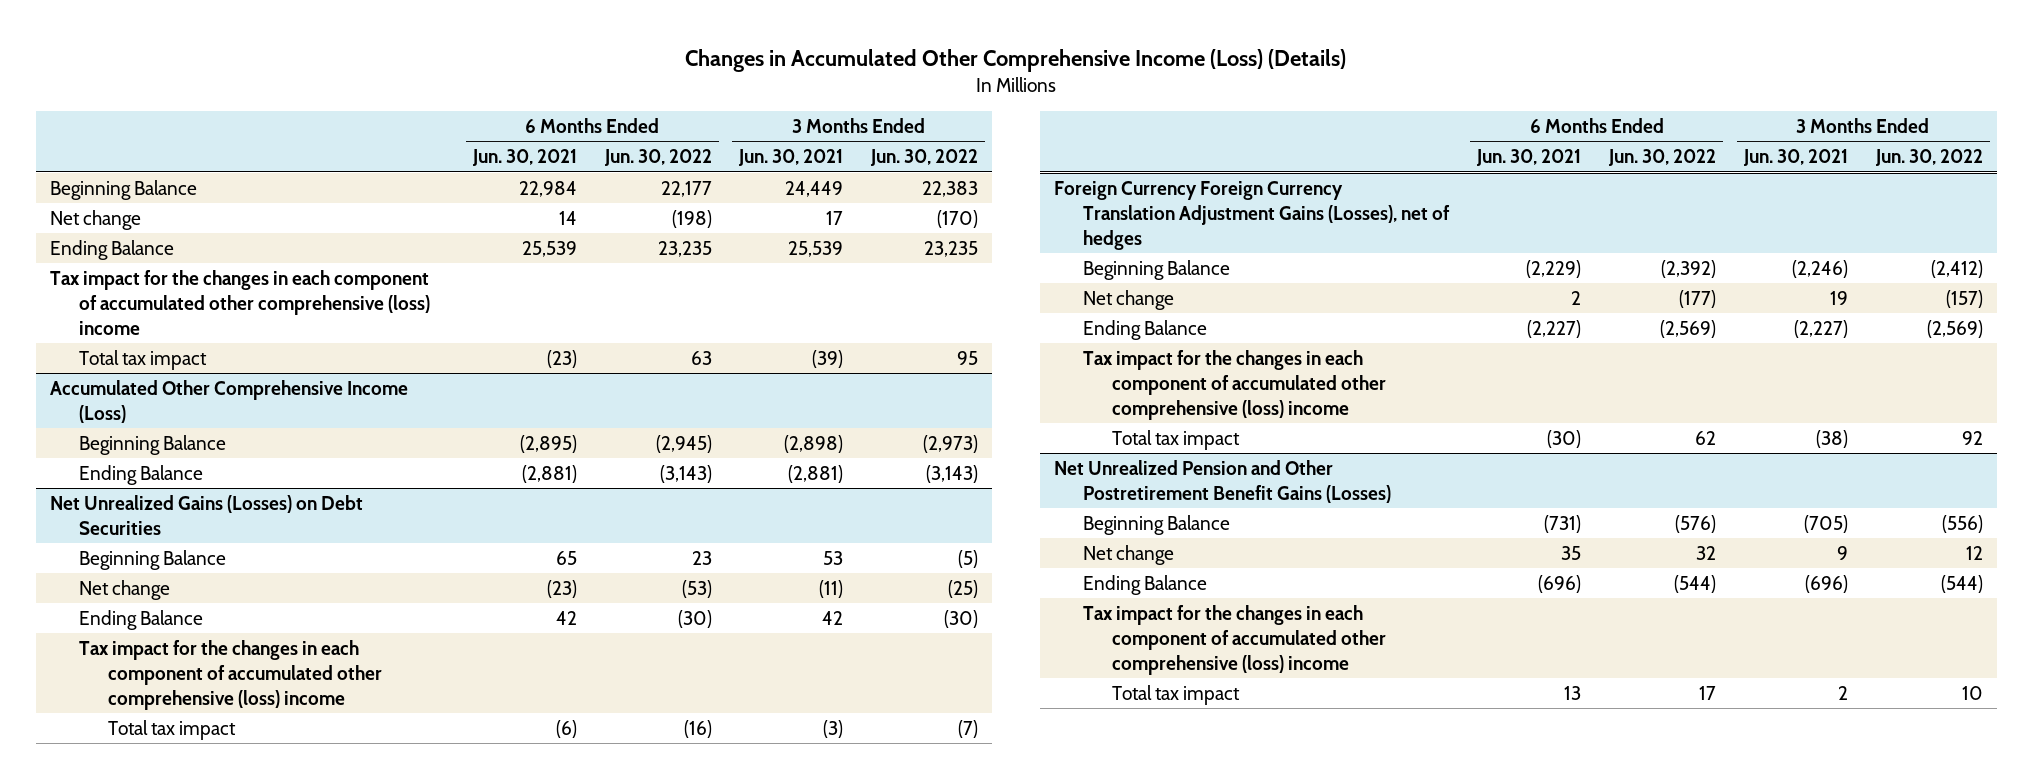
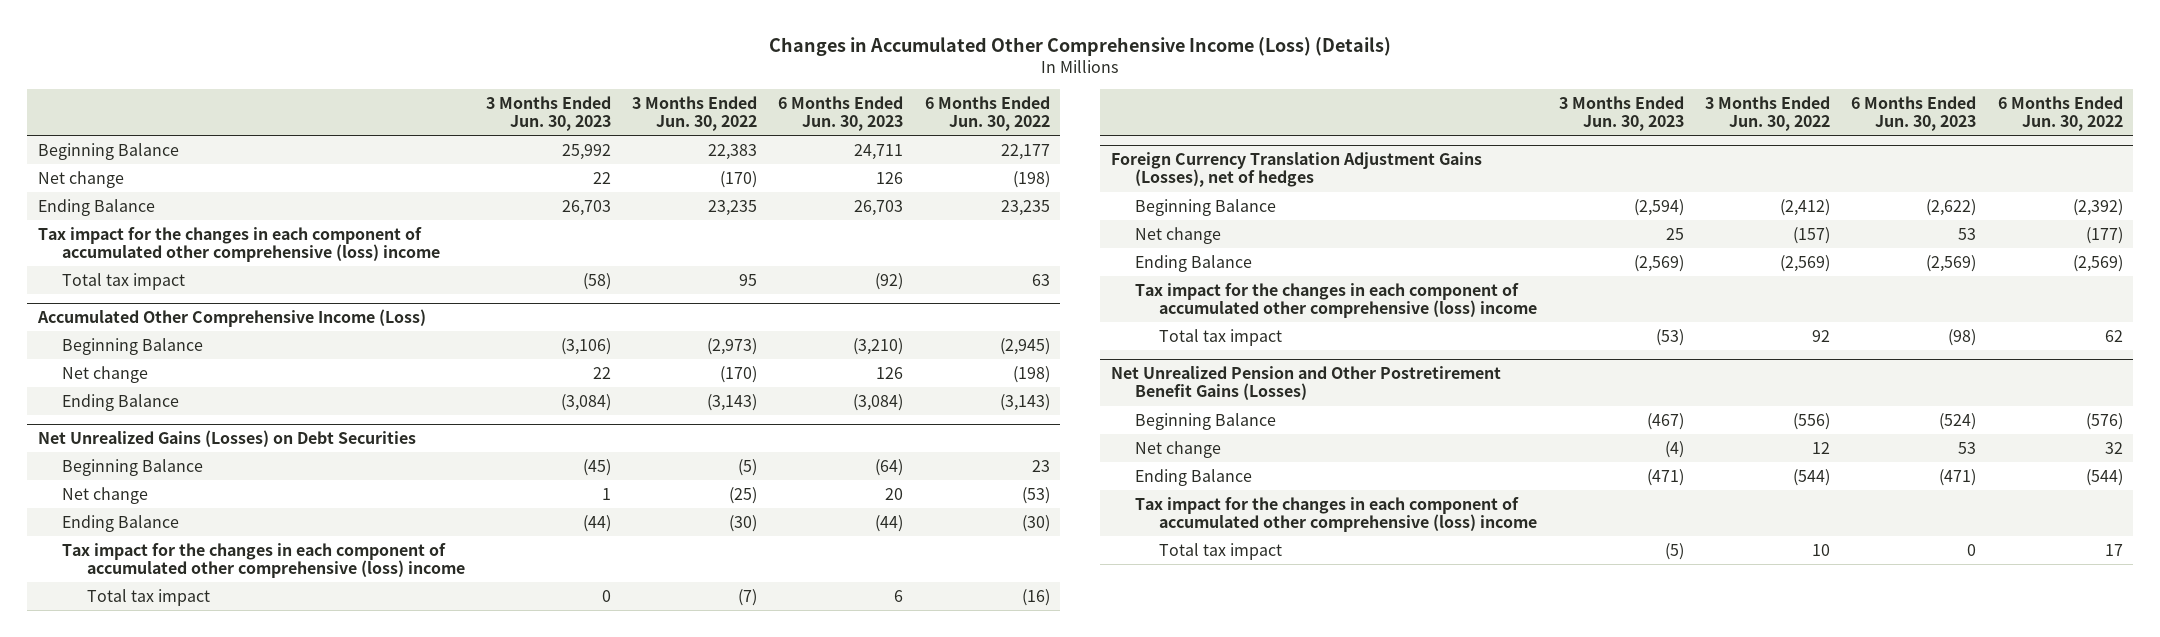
[471,149,577,167] Jun. 30, 2021 -> none
[738,149,844,167] Jun. 30, 2021 -> none
none -> [485,95,611,132] 3 Months Ended Jun. 30, 2023
none -> [778,95,904,132] 6 Months Ended Jun. 30, 2023
none -> [62,365,149,383] Net change
[1054,180,1451,250] Foreign Currency Foreign Currency Translation Adjustment Gains (Losses), net of hedges -> [1110,151,1482,188] Foreign Currency Translation Adjustment Gains (Losses), net of hedges

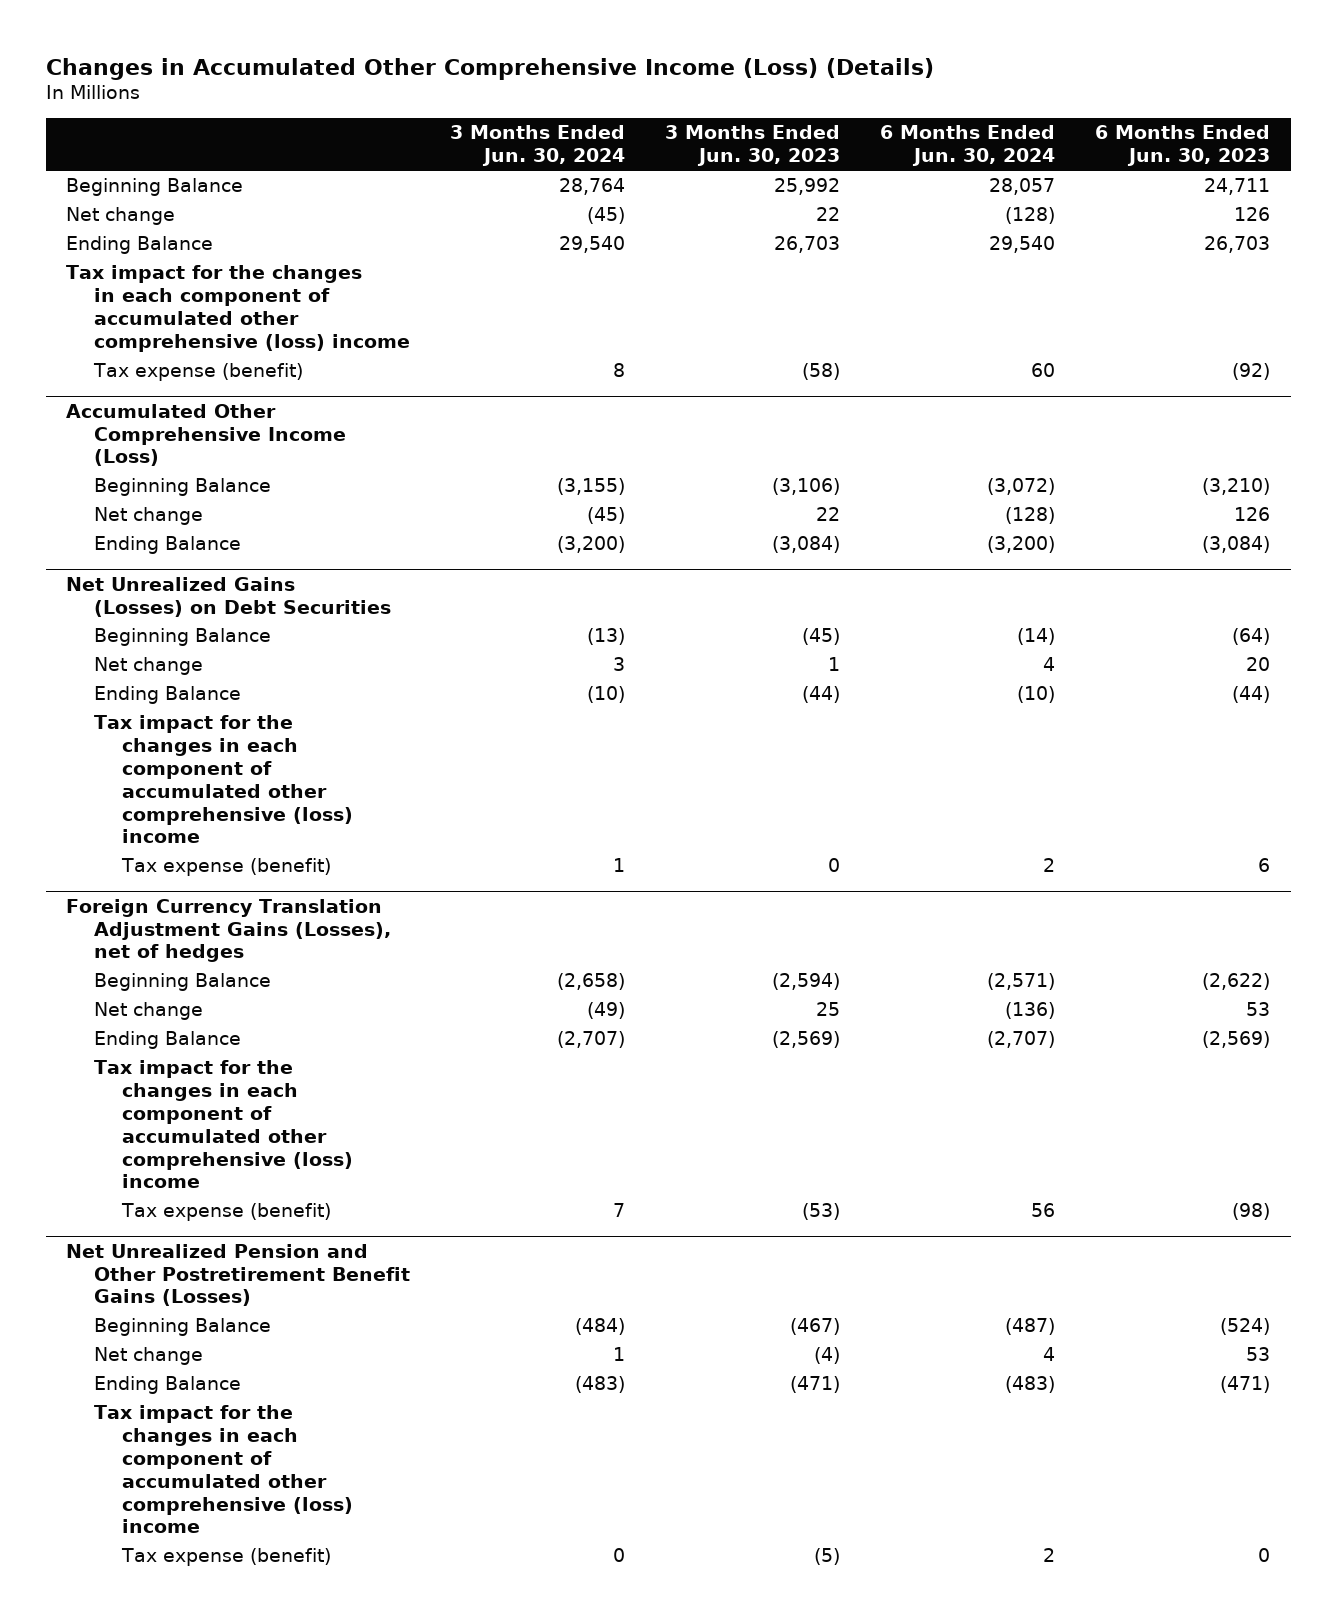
[632,95,758,132] 3 Months Ended Jun. 30, 2022 -> none
[924,95,1050,132] 6 Months Ended Jun. 30, 2022 -> none
none -> [449,125,625,167] 3 Months Ended Jun. 30, 2024
none -> [880,125,1056,167] 6 Months Ended Jun. 30, 2024
[62,272,186,290] Total tax impact -> [92,363,303,382] Tax expense (benefit)
[86,588,210,606] Total tax impact -> [120,858,331,877] Tax expense (benefit)
[1159,328,1283,346] Total tax impact -> [120,1203,331,1222] Tax expense (benefit)
[1159,542,1283,560] Total tax impact -> [120,1548,331,1567] Tax expense (benefit)

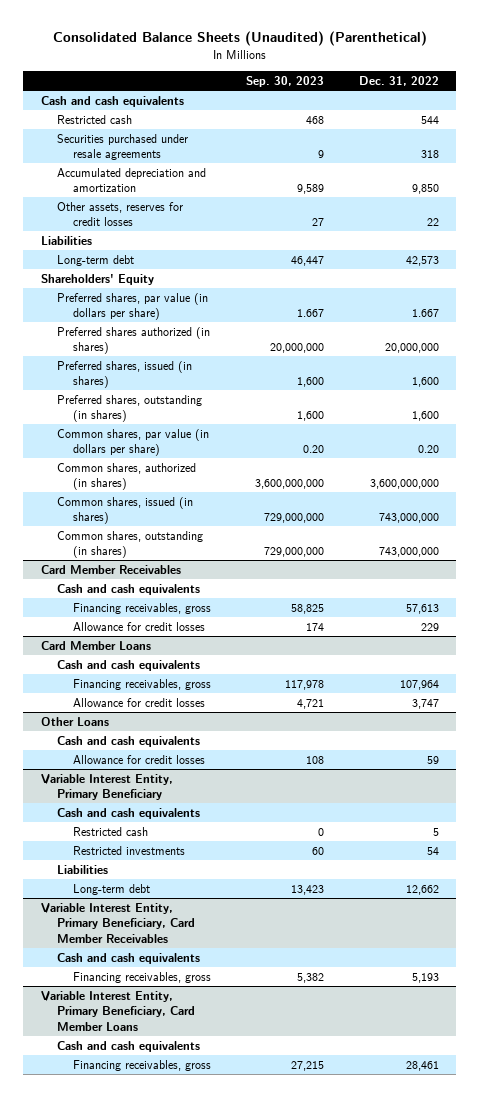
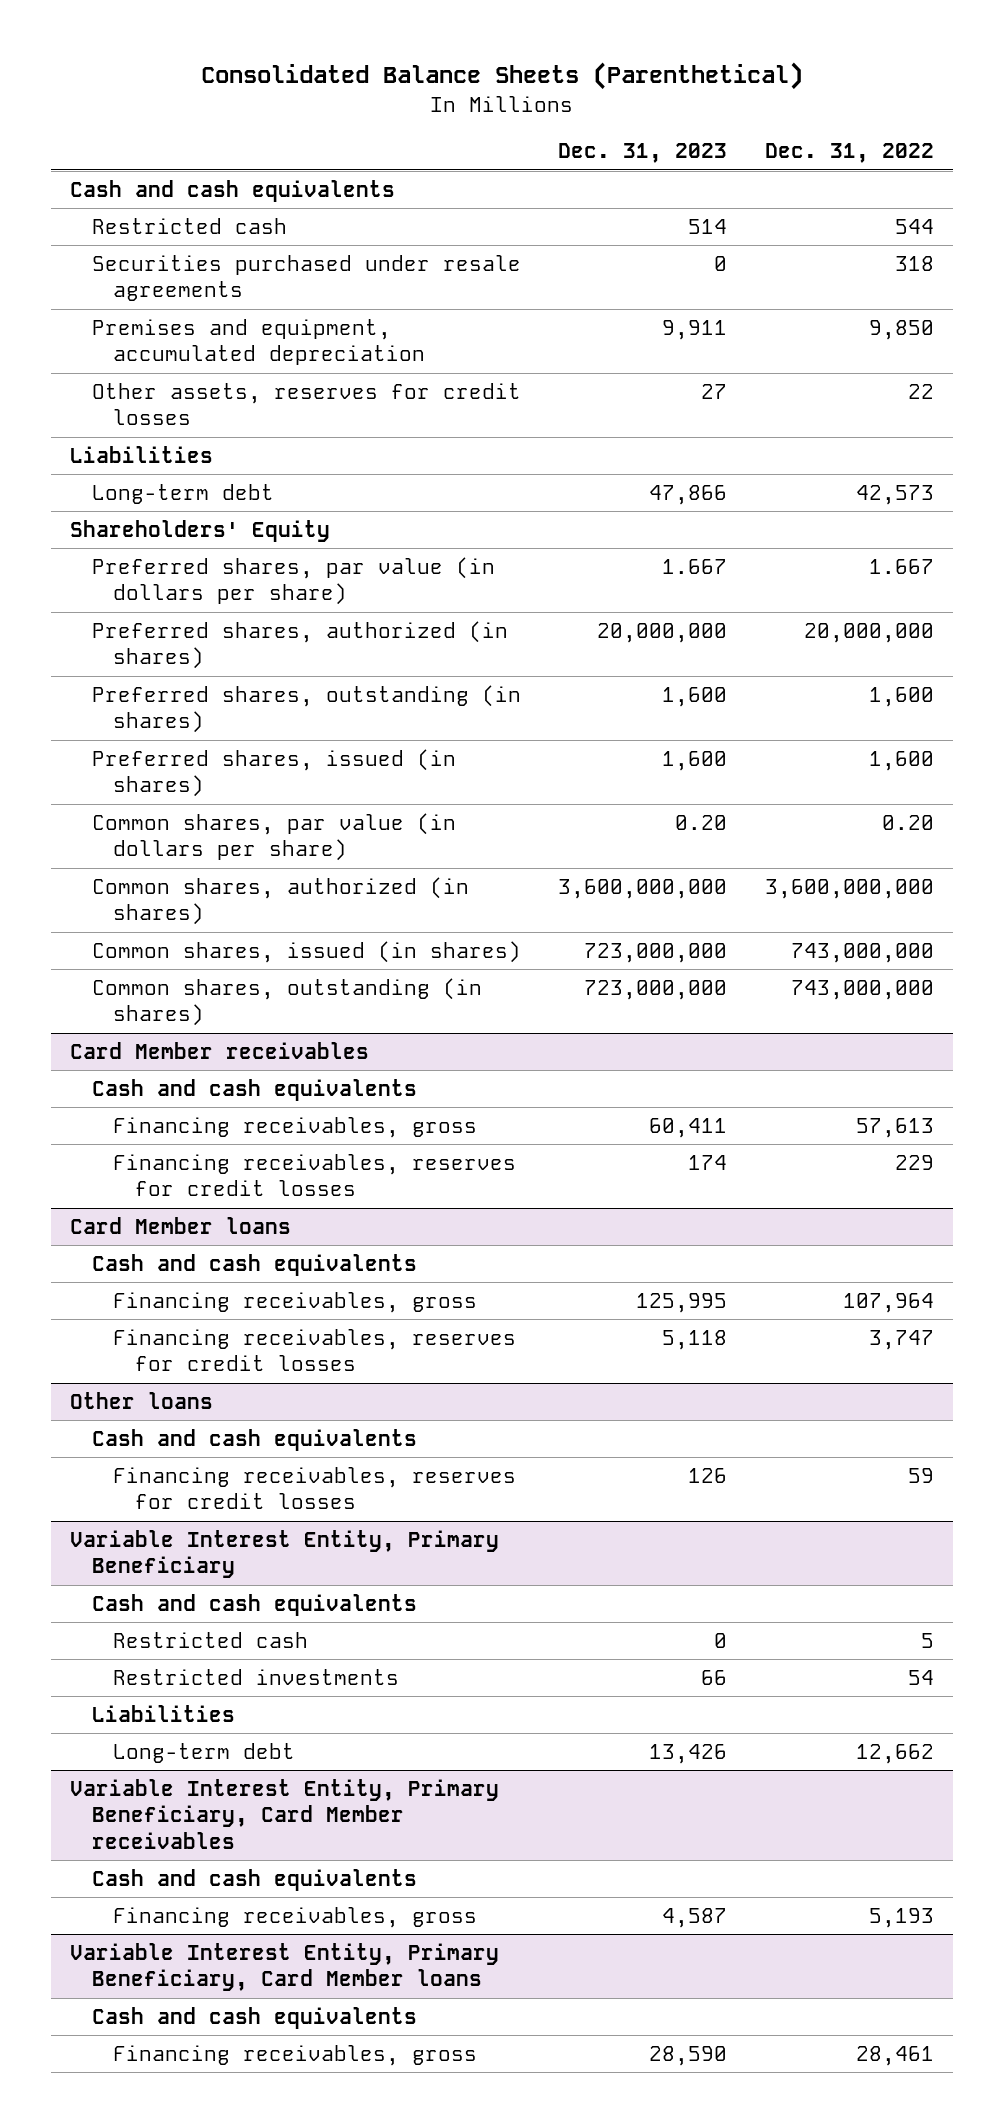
[52,31,427,47] Consolidated Balance Sheets (Unaudited) (Parenthetical) -> [201,62,804,91] Consolidated Balance Sheets (Parenthetical)
[245,75,324,87] Sep. 30, 2023 -> none
none -> [558,143,728,164] Dec. 31, 2023
[56,167,206,193] Accumulated depreciation and amortization -> [91,318,426,366] Premises and equipment, accumulated depreciation
[56,326,210,355] Preferred shares authorized (in shares) -> [91,620,508,670] Preferred shares, authorized (in shares)
[56,360,192,389] Preferred shares, issued (in shares) -> [91,748,456,798] Preferred shares, issued (in shares)
[40,564,181,574] Card Member Receivables -> [69,1041,369,1059] Card Member receivables
[72,621,205,631] Allowance for credit losses -> [113,1153,517,1197] Financing receivables, reserves for credit losses
[40,640,151,650] Card Member Loans -> [69,1216,291,1234] Card Member loans
[72,697,205,707] Allowance for credit losses -> [113,1328,517,1372] Financing receivables, reserves for credit losses
[40,716,109,726] Other Loans -> [69,1391,213,1409] Other loans
[72,754,205,764] Allowance for credit losses -> [113,1466,517,1510] Financing receivables, reserves for credit losses
[40,902,195,943] Variable Interest Entity, Primary Beneficiary, Card Member Receivables -> [69,1778,499,1850] Variable Interest Entity, Primary Beneficiary, Card Member receivables
[40,990,195,1031] Variable Interest Entity, Primary Beneficiary, Card Member Loans -> [69,1942,499,1992] Variable Interest Entity, Primary Beneficiary, Card Member loans

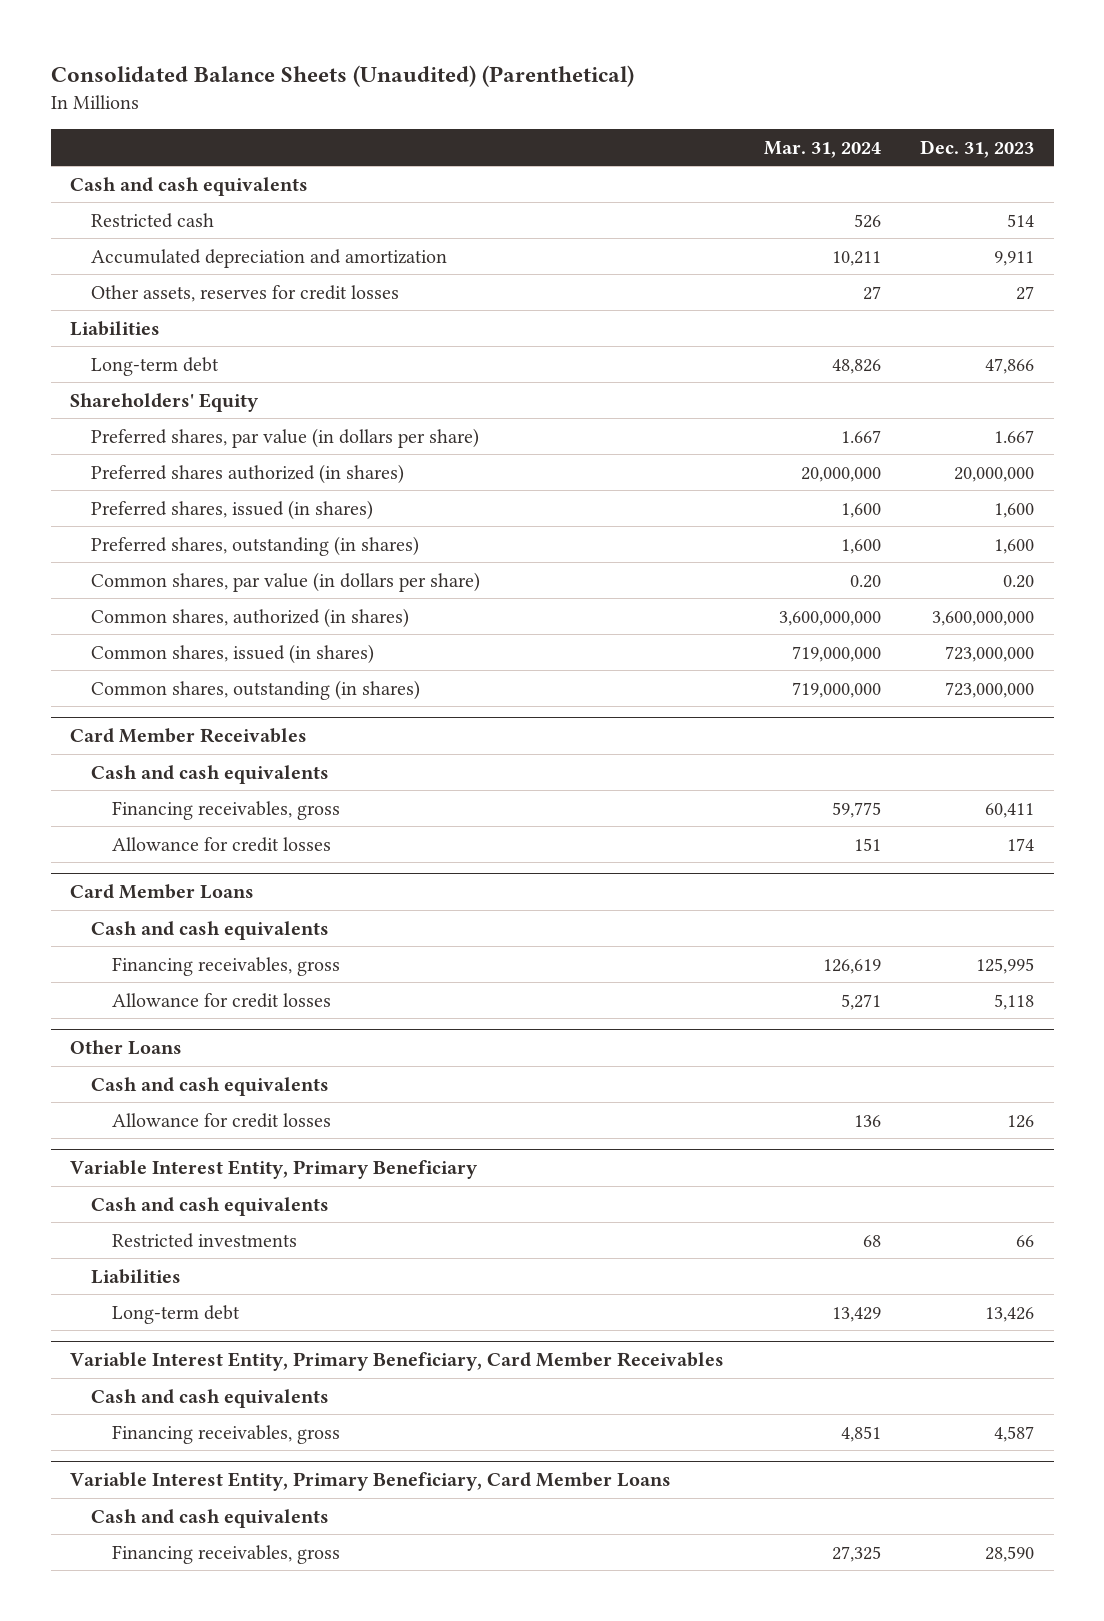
[201,62,804,91] Consolidated Balance Sheets (Parenthetical) -> [50,64,634,87] Consolidated Balance Sheets (Unaudited) (Parenthetical)
[765,143,935,164] Dec. 31, 2022 -> none
none -> [763,140,881,158] Mar. 31, 2024
[91,254,521,302] Securities purchased under resale agreements -> none
[91,318,426,366] Premises and equipment, accumulated depreciation -> [91,248,448,268] Accumulated depreciation and amortization
[91,620,508,670] Preferred shares, authorized (in shares) -> [91,463,405,484] Preferred shares authorized (in shares)
[91,684,521,734] Preferred shares, outstanding (in shares) -> [91,535,420,556] Preferred shares, outstanding (in shares)
[69,1041,369,1059] Card Member receivables -> [70,728,308,744] Card Member Receivables
[113,1153,517,1197] Financing receivables, reserves for credit losses -> [111,836,331,852] Allowance for credit losses
[69,1216,291,1234] Card Member loans -> [70,884,255,900] Card Member Loans
[113,1328,517,1372] Financing receivables, reserves for credit losses -> [111,992,331,1008] Allowance for credit losses
[69,1391,213,1409] Other loans -> [70,1040,183,1056] Other Loans
[113,1466,517,1510] Financing receivables, reserves for credit losses -> [111,1112,331,1128] Allowance for credit losses
[113,1631,309,1648] Restricted cash -> none
[69,1778,499,1850] Variable Interest Entity, Primary Beneficiary, Card Member receivables -> [70,1352,725,1372] Variable Interest Entity, Primary Beneficiary, Card Member Receivables
[69,1942,499,1992] Variable Interest Entity, Primary Beneficiary, Card Member loans -> [70,1472,672,1492] Variable Interest Entity, Primary Beneficiary, Card Member Loans

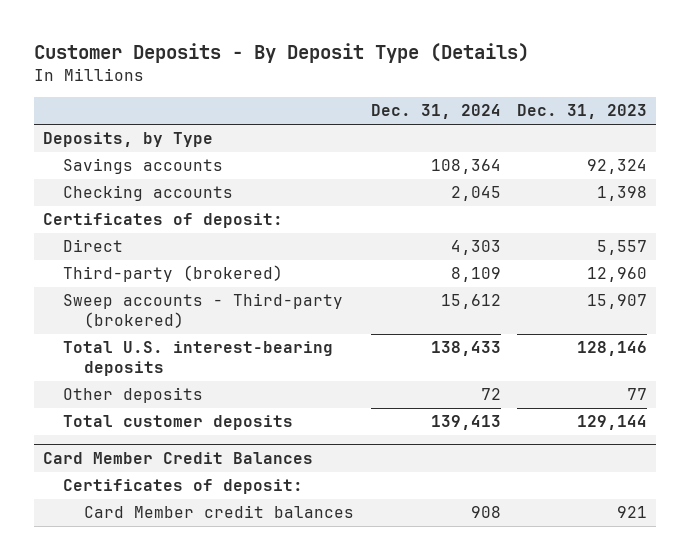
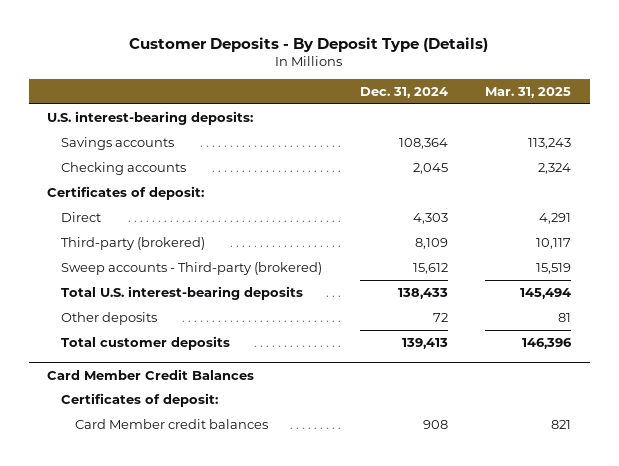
[517,104,648,120] Dec. 31, 2023 -> none
none -> [485,86,572,98] Mar. 31, 2025
[42,132,213,148] Deposits, by Type -> [47,110,254,125] U.S. interest-bearing deposits:

